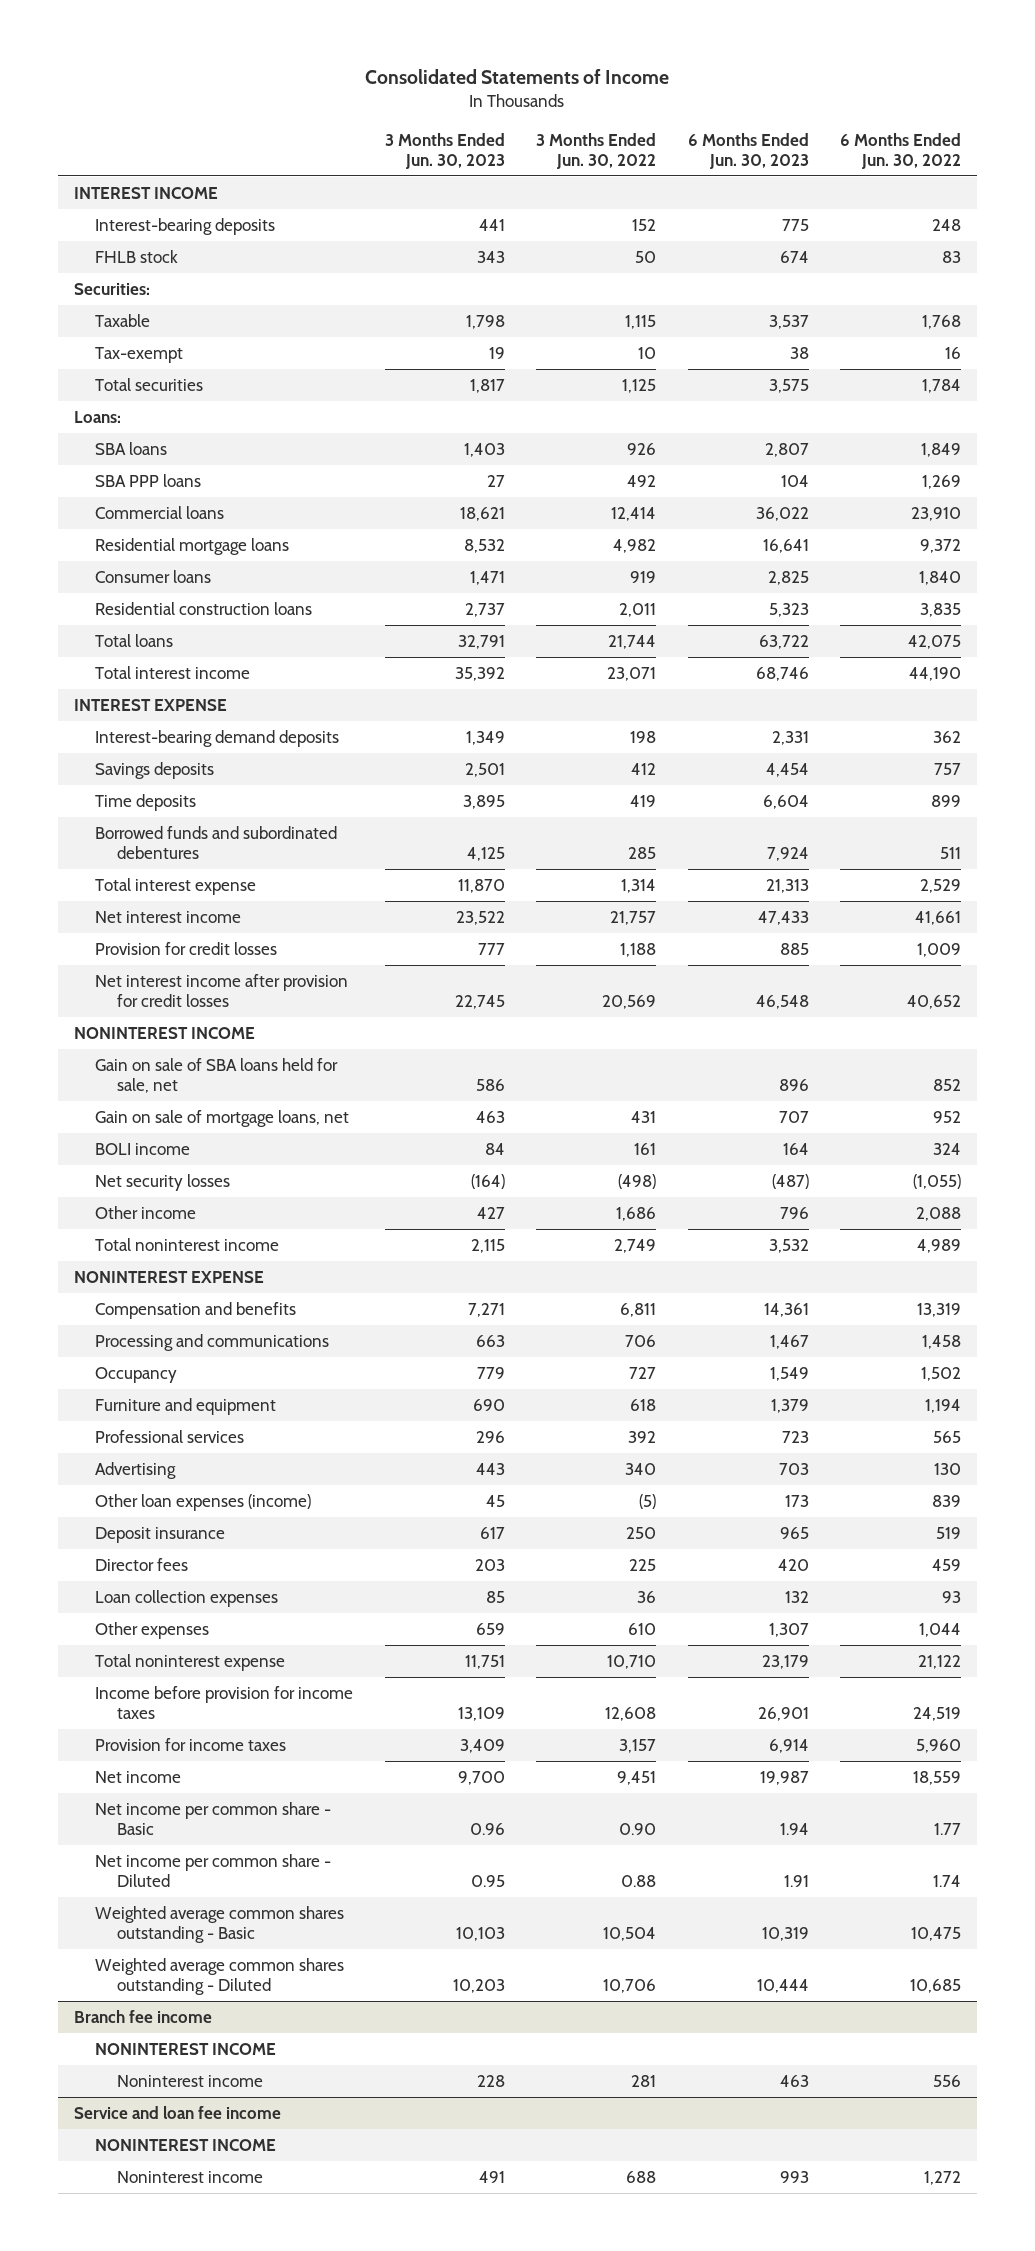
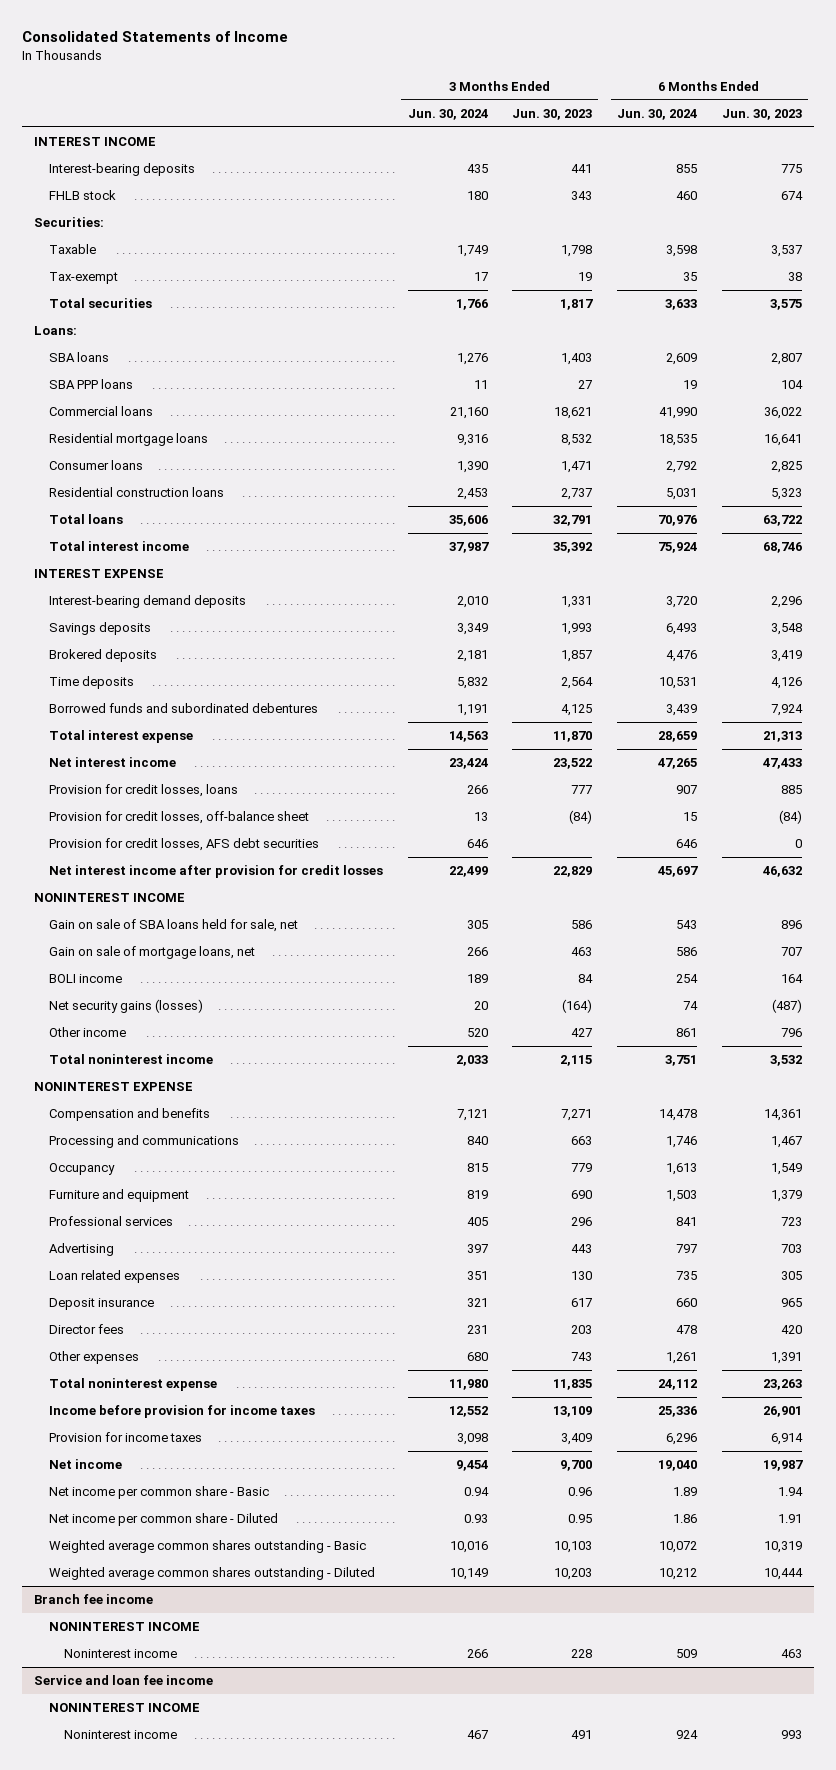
[536,132,657,169] 3 Months Ended Jun. 30, 2022 -> none
[840,132,962,169] 6 Months Ended Jun. 30, 2022 -> none
none -> [407,108,488,120] Jun. 30, 2024
none -> [616,108,697,120] Jun. 30, 2024
[465,730,505,745] 1,349 -> [561,596,593,609] 1,331
[771,730,809,745] 2,331 -> [770,596,802,609] 2,296
[464,762,505,777] 2,501 -> [561,623,593,636] 1,993
[765,762,809,777] 4,454 -> [770,623,802,636] 3,548
none -> [48,649,157,663] Brokered deposits
[462,794,505,809] 3,895 -> [561,677,594,690] 2,564
[762,794,809,809] 6,604 -> [770,677,802,690] 4,126
[95,941,278,955] Provision for credit losses -> [48,784,238,798] Provision for credit losses, loans
none -> [48,811,309,825] Provision for credit losses, off-balance sheet
none -> [48,838,319,852] Provision for credit losses, AFS debt securities
[454,994,505,1009] 22,745 -> [553,866,593,878] 22,829
[755,994,809,1009] 46,548 -> [762,866,802,878] 46,632
[95,1173,231,1191] Net security losses -> [48,999,203,1014] Net security gains (losses)
[95,1493,312,1511] Other loan expenses (income) -> none
none -> [48,1270,180,1284] Loan related expenses
[95,1589,279,1607] Loan collection expenses -> none
[475,1622,505,1635] 659 -> [571,1352,593,1362] 743
[768,1622,809,1637] 1,307 -> [770,1352,802,1365] 1,391
[464,1654,505,1669] 11,751 -> [553,1379,593,1391] 11,835
[761,1654,809,1669] 23,179 -> [762,1379,802,1391] 23,263

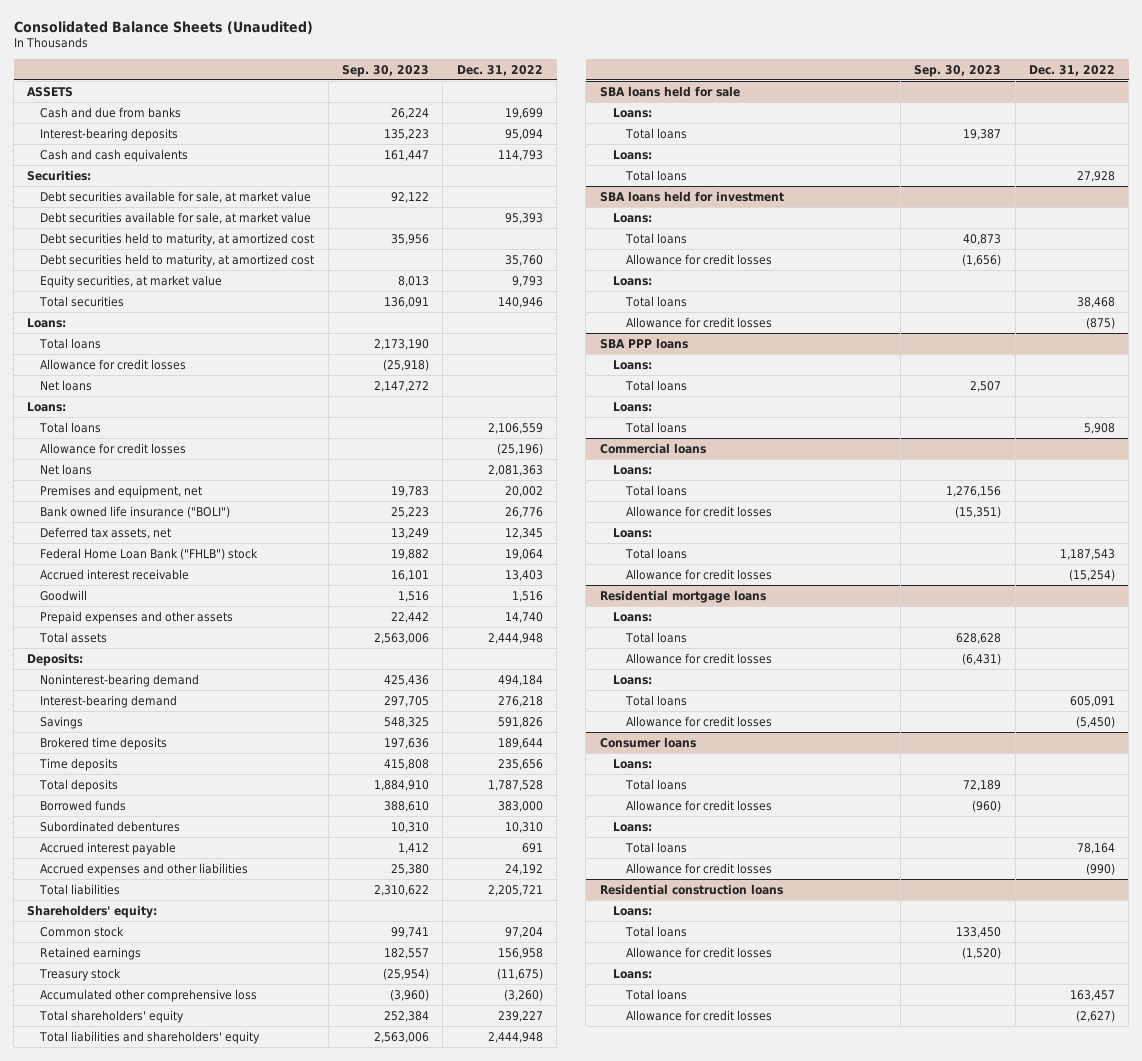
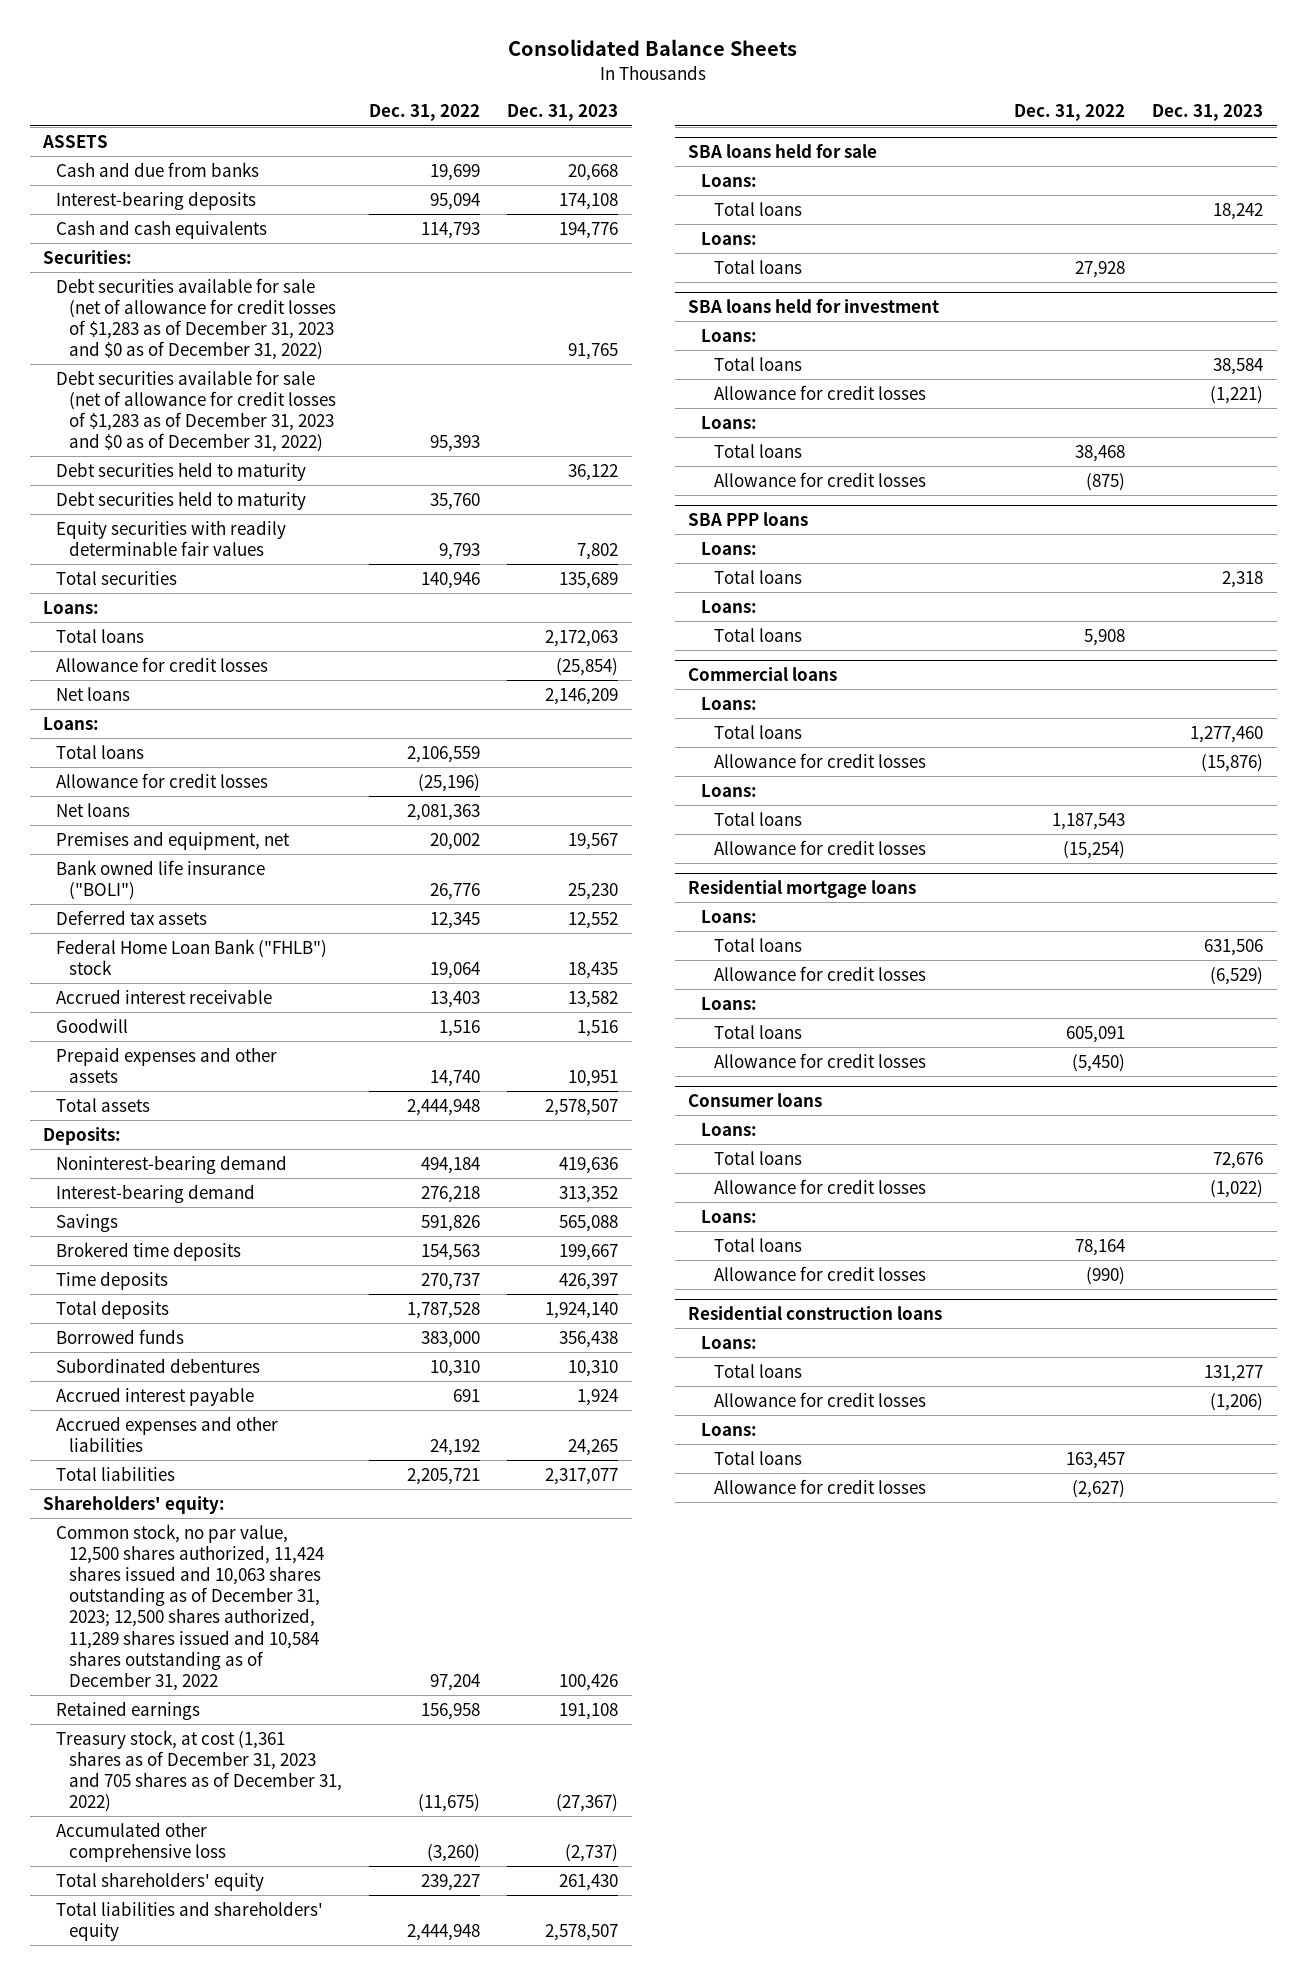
[13,20,313,34] Consolidated Balance Sheets (Unaudited) -> [508,39,798,57] Consolidated Balance Sheets
[342,64,430,77] Sep. 30, 2023 -> none
none -> [507,104,619,122] Dec. 31, 2023
[40,190,312,203] Debt securities available for sale, at market value -> [56,277,337,361] Debt securities available for sale (net of allowance for credit losses of $1,283 as of December 31, 2023 and $0 as of December 31, 2022)
[40,211,312,224] Debt securities available for sale, at market value -> [56,369,337,453] Debt securities available for sale (net of allowance for credit losses of $1,283 as of December 31, 2023 and $0 as of December 31, 2022)
[40,232,315,246] Debt securities held to maturity, at amortized cost -> [56,461,307,481] Debt securities held to maturity
[40,253,315,267] Debt securities held to maturity, at amortized cost -> [56,490,307,510] Debt securities held to maturity
[40,274,223,288] Equity securities, at market value -> [56,519,287,556] Equity securities with readily determinable fair values
[40,526,172,539] Deferred tax assets, net -> [56,909,208,925] Deferred tax assets
[497,737,543,749] 189,644 -> [421,1243,481,1261] 154,563
[497,758,543,770] 235,656 -> [421,1272,481,1290] 270,737
[40,925,125,937] Common stock -> [56,1523,325,1692] Common stock, no par value, 12,500 shares authorized, 11,424 shares issued and 10,063 shares outstanding as of December 31, 2023; 12,500 shares authorized, 11,289 shares issued and 10,584 shares outstanding as of December 31, 2022
[39,967,122,981] Treasury stock -> [56,1729,343,1813] Treasury stock, at cost (1,361 shares as of December 31, 2023 and 705 shares as of December 31, 2022)

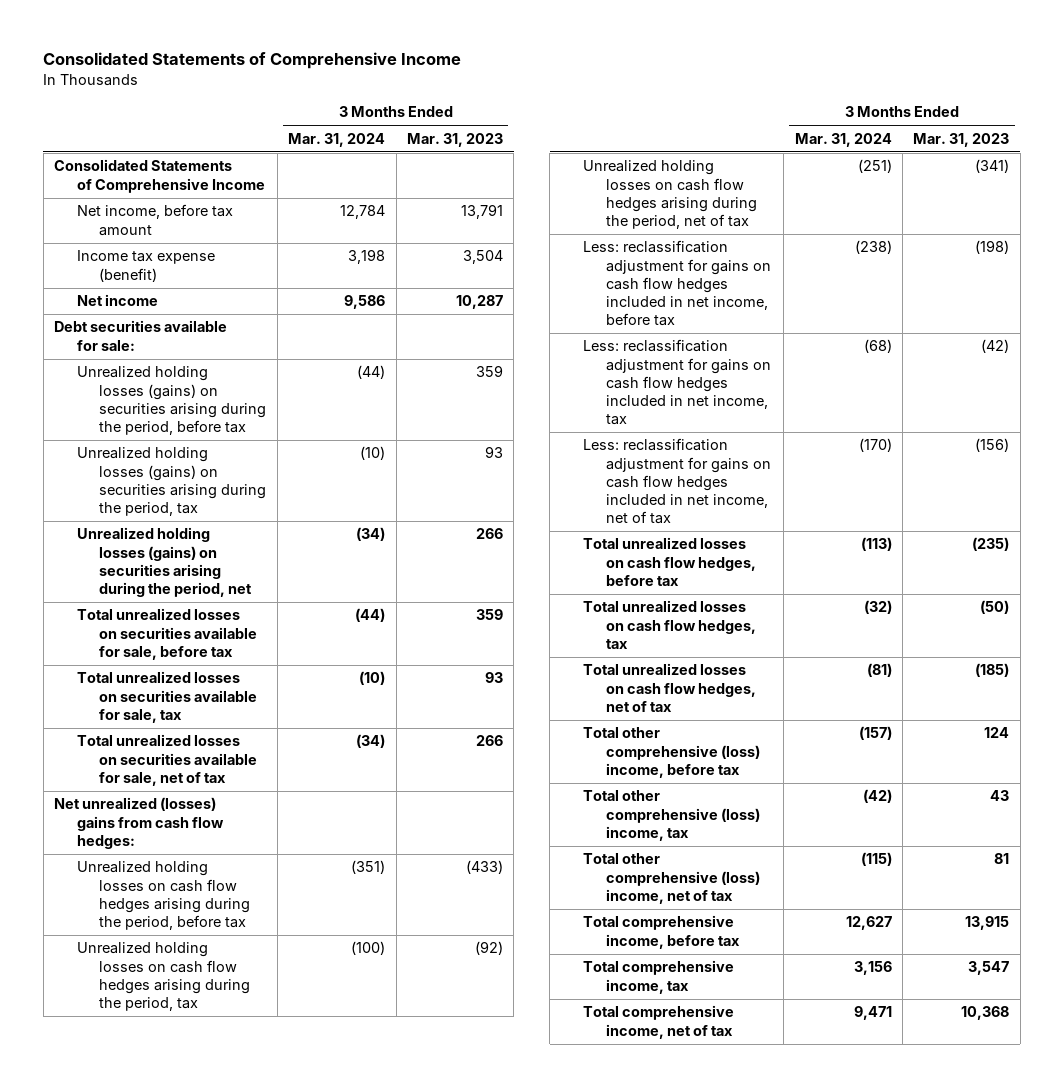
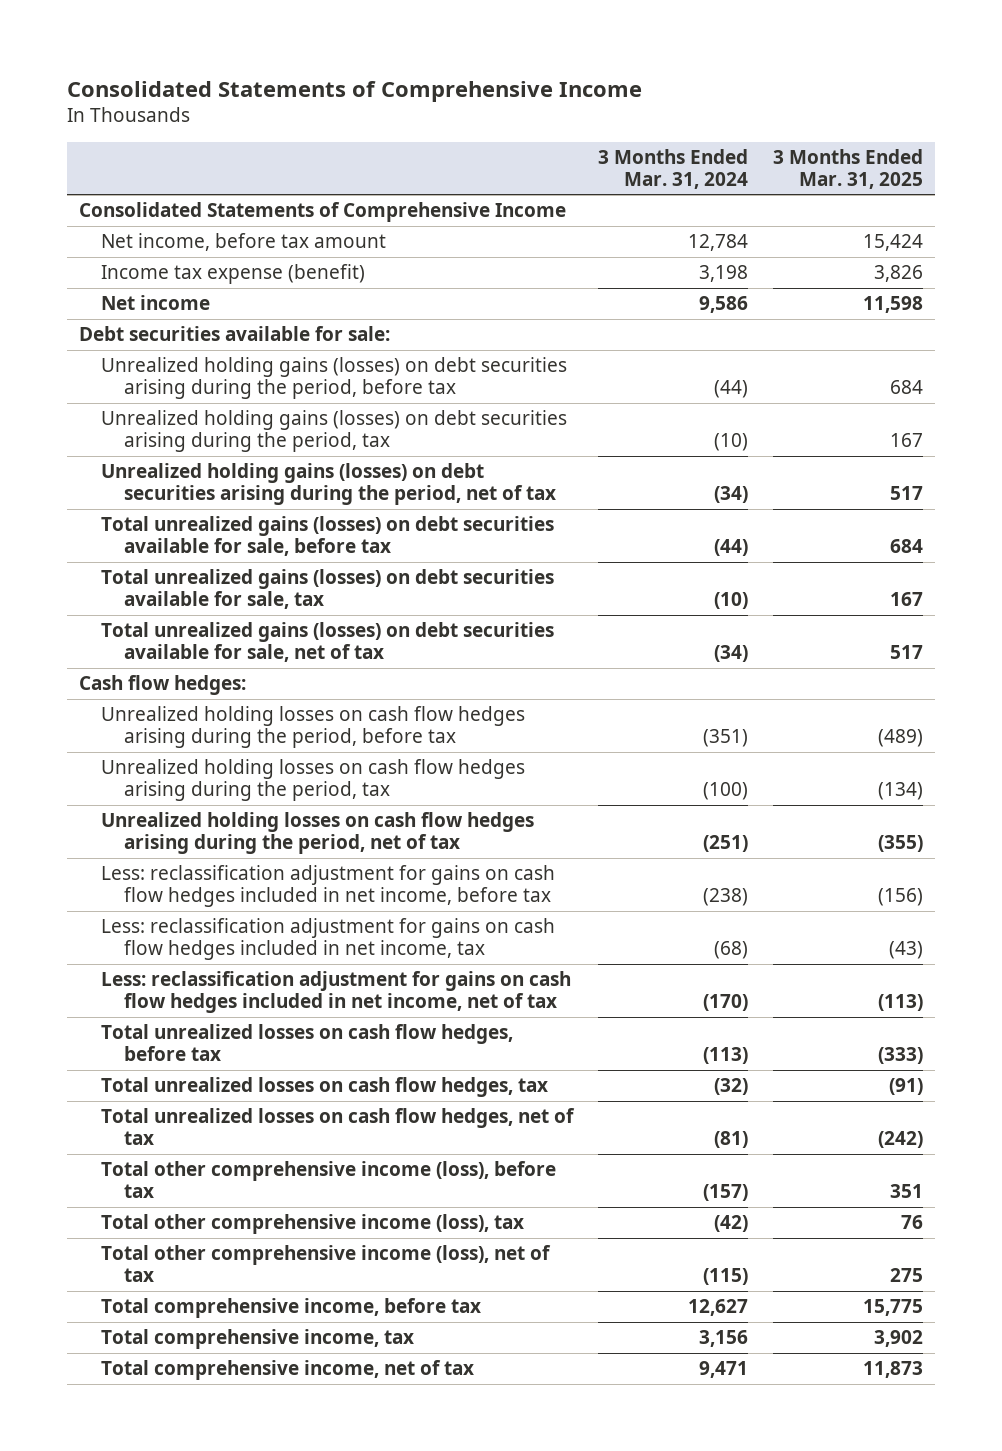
[407,132,504,147] Mar. 31, 2023 -> none
none -> [772,148,923,189] 3 Months Ended Mar. 31, 2025
[76,366,267,435] Unrealized holding losses (gains) on securities arising during the period, before tax -> [101,357,568,400] Unrealized holding gains (losses) on debt securities arising during the period, before tax
[76,447,267,516] Unrealized holding losses (gains) on securities arising during the period, tax -> [101,410,568,453] Unrealized holding gains (losses) on debt securities arising during the period, tax
[76,527,253,597] Unrealized holding losses (gains) on securities arising during the period, net -> [101,463,556,506] Unrealized holding gains (losses) on debt securities arising during the period, net of tax
[76,608,258,660] Total unrealized losses on securities available for sale, before tax -> [101,516,555,557] Total unrealized gains (losses) on debt securities available for sale, before tax
[76,671,258,723] Total unrealized losses on securities available for sale, tax -> [101,569,555,610] Total unrealized gains (losses) on debt securities available for sale, tax
[76,734,258,786] Total unrealized losses on securities available for sale, net of tax -> [101,622,555,663] Total unrealized gains (losses) on debt securities available for sale, net of tax
[54,797,224,849] Net unrealized (losses) gains from cash flow hedges: -> [79,675,247,696] Cash flow hedges:
[583,727,760,778] Total other comprehensive (loss) income, before tax -> [101,1161,557,1199] Total other comprehensive income (loss), before tax
[583,790,760,841] Total other comprehensive (loss) income, tax -> [101,1214,525,1235] Total other comprehensive income (loss), tax
[583,853,760,904] Total other comprehensive (loss) income, net of tax -> [101,1245,552,1283] Total other comprehensive income (loss), net of tax

